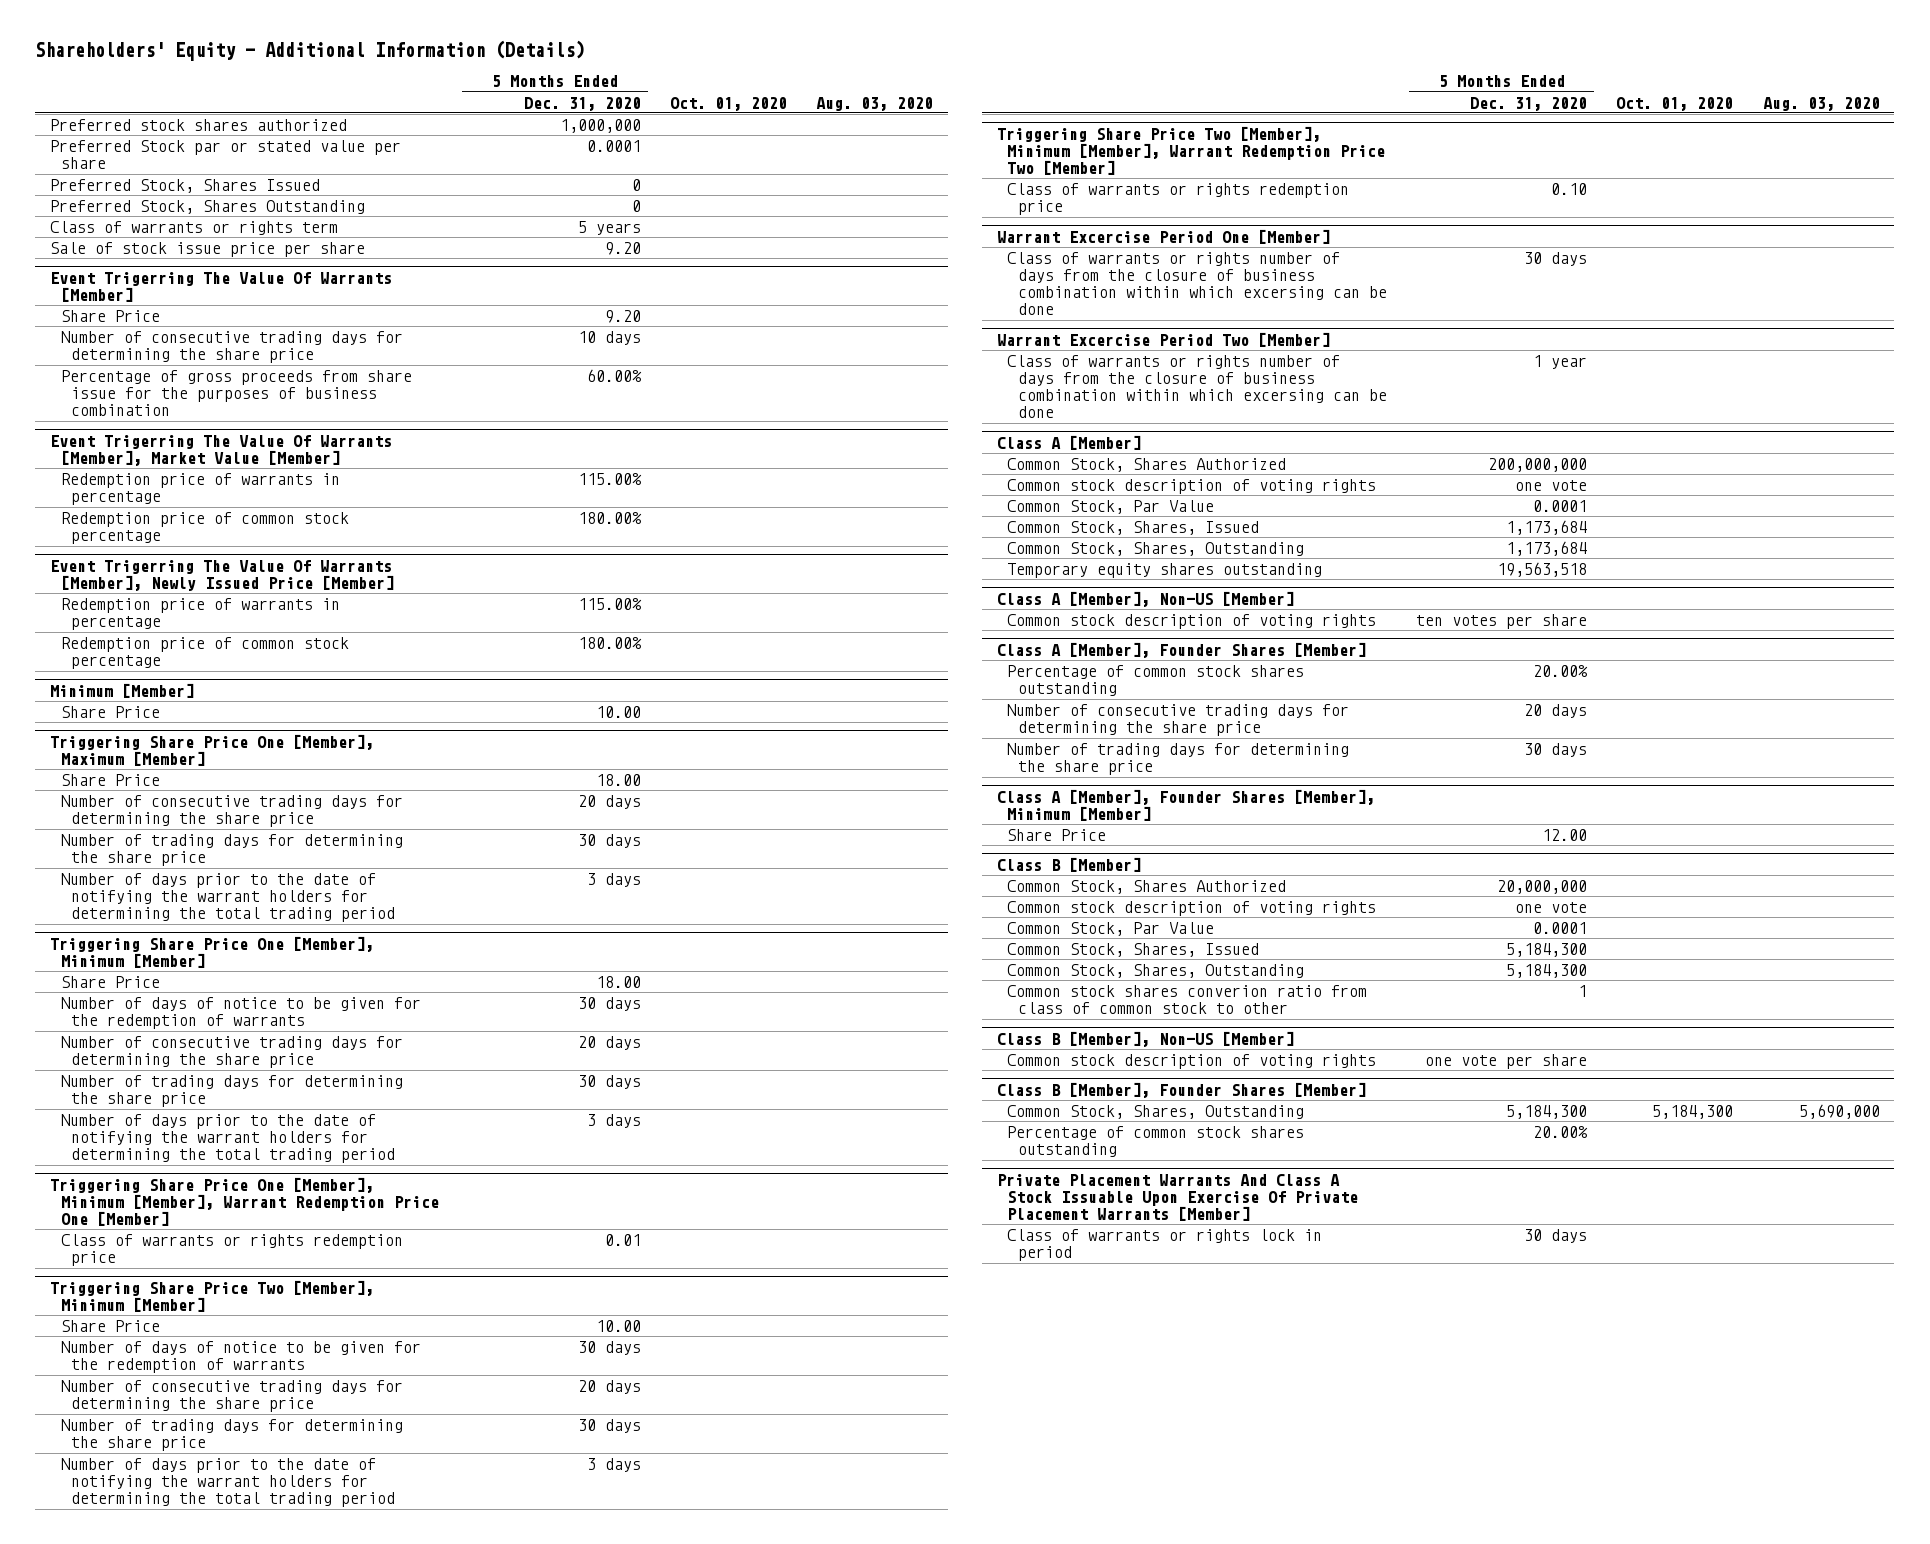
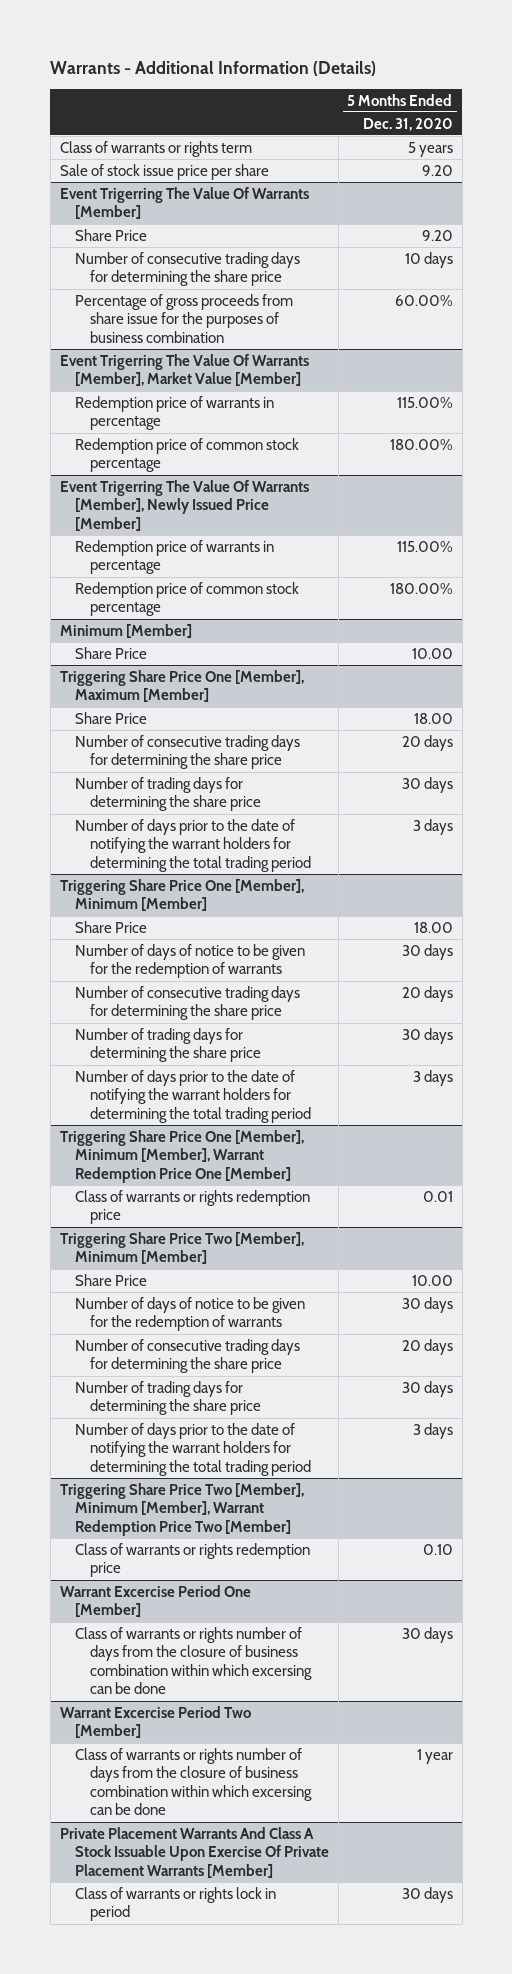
[35,39,586,61] Shareholders' Equity - Additional Information (Details) -> [50,60,377,76] Warrants - Additional Information (Details)
[670,96,788,111] Oct. 01, 2020 -> none
[816,96,934,111] Aug. 03, 2020 -> none
[50,118,348,131] Preferred stock shares authorized -> none
[50,139,402,170] Preferred Stock par or stated value per share -> none
[50,178,321,193] Preferred Stock, Shares Issued -> none
[50,199,366,214] Preferred Stock, Shares Outstanding -> none
[996,434,1141,450] Class A [Member] -> none
[1007,457,1287,472] Common Stock, Shares Authorized -> none
[1007,478,1377,494] Common stock description of voting rights -> none
[1007,499,1215,514] Common Stock, Par Value -> none
[1007,520,1260,535] Common Stock, Shares, Issued -> none
[1007,541,1305,556] Common Stock, Shares, Outstanding -> none
[1007,562,1323,578] Temporary equity shares outstanding -> none
[996,590,1294,607] Class A [Member], Non-US [Member] -> none
[1007,613,1377,629] Common stock description of voting rights -> none
[996,641,1366,658] Class A [Member], Founder Shares [Member] -> none
[1007,664,1305,697] Percentage of common stock shares outstanding -> none
[1007,703,1350,737] Number of consecutive trading days for determining the share price -> none
[1007,742,1350,776] Number of trading days for determining the share price -> none
[996,788,1375,821] Class A [Member], Founder Shares [Member], Minimum [Member] -> none
[1007,828,1107,841] Share Price -> none
[996,856,1141,872] Class B [Member] -> none
[1007,879,1287,894] Common Stock, Shares Authorized -> none
[1007,900,1377,916] Common stock description of voting rights -> none
[1007,921,1215,936] Common Stock, Par Value -> none
[1007,942,1260,957] Common Stock, Shares, Issued -> none
[1007,963,1305,978] Common Stock, Shares, Outstanding -> none
[1007,984,1368,1015] Common stock shares converion ratio from class of common stock to other -> none
[996,1030,1294,1047] Class B [Member], Non-US [Member] -> none
[1007,1053,1377,1069] Common stock description of voting rights -> none
[996,1081,1366,1098] Class B [Member], Founder Shares [Member] -> none
[1007,1104,1305,1119] Common Stock, Shares, Outstanding -> none
[1007,1125,1305,1158] Percentage of common stock shares outstanding -> none

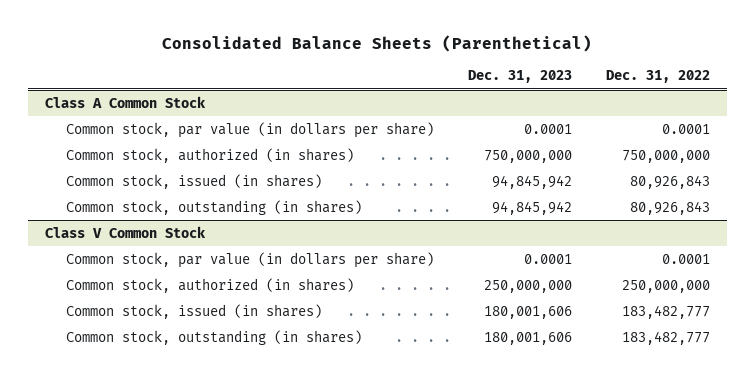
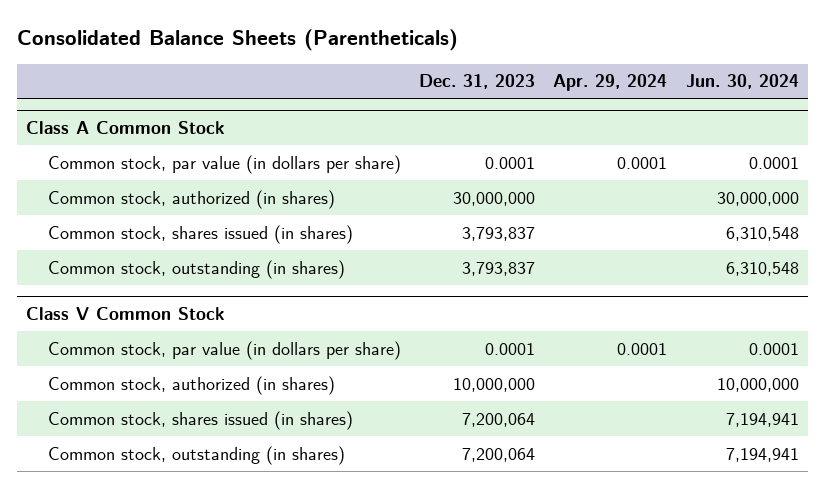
[162,34,593,52] Consolidated Balance Sheets (Parenthetical) -> [17,29,459,52] Consolidated Balance Sheets (Parentheticals)
[606,70,711,84] Dec. 31, 2022 -> none
none -> [553,74,668,92] Apr. 29, 2024
none -> [685,74,799,90] Jun. 30, 2024
[483,149,572,163] 750,000,000 -> [453,191,536,206] 30,000,000
[65,173,322,189] Common stock, issued (in shares) -> [47,224,353,244] Common stock, shares issued (in shares)
[491,174,572,189] 94,845,942 -> [462,226,536,241] 3,793,837
[491,200,572,215] 94,845,942 -> [462,261,536,276] 3,793,837
[483,279,572,293] 250,000,000 -> [453,377,536,392] 10,000,000
[65,303,322,319] Common stock, issued (in shares) -> [47,410,353,430] Common stock, shares issued (in shares)
[483,305,572,319] 180,001,606 -> [462,412,536,427] 7,200,064
[483,331,572,345] 180,001,606 -> [462,447,536,462] 7,200,064

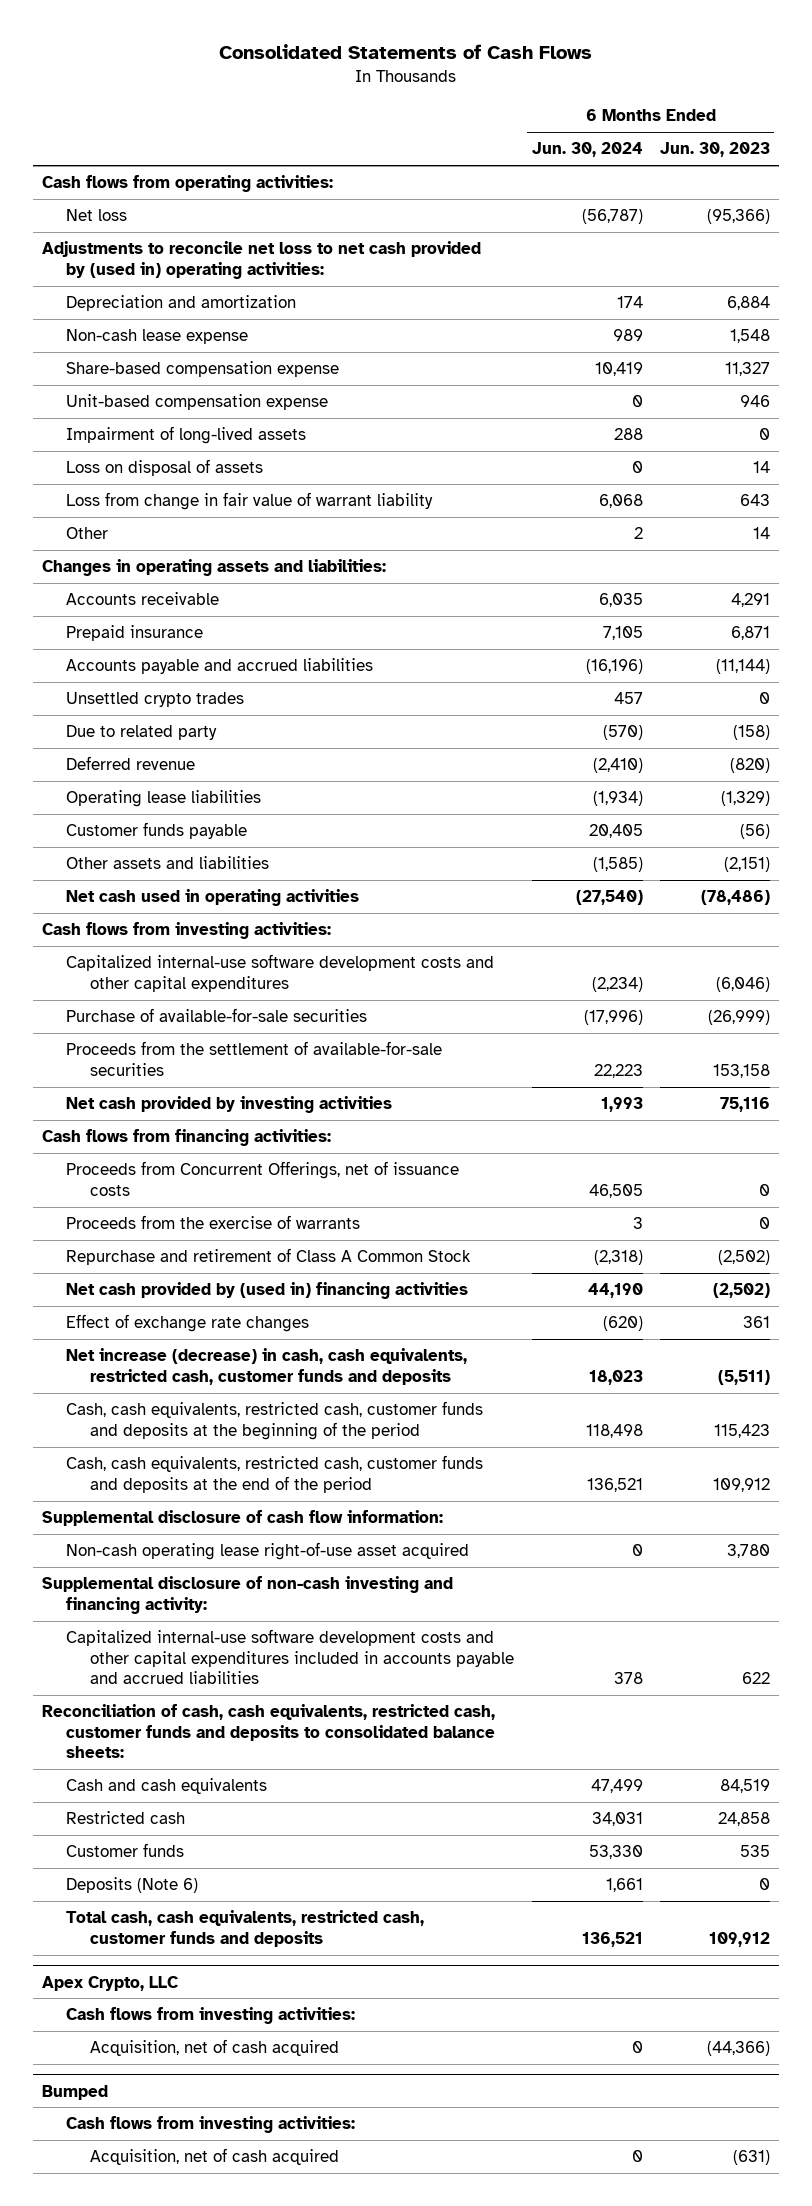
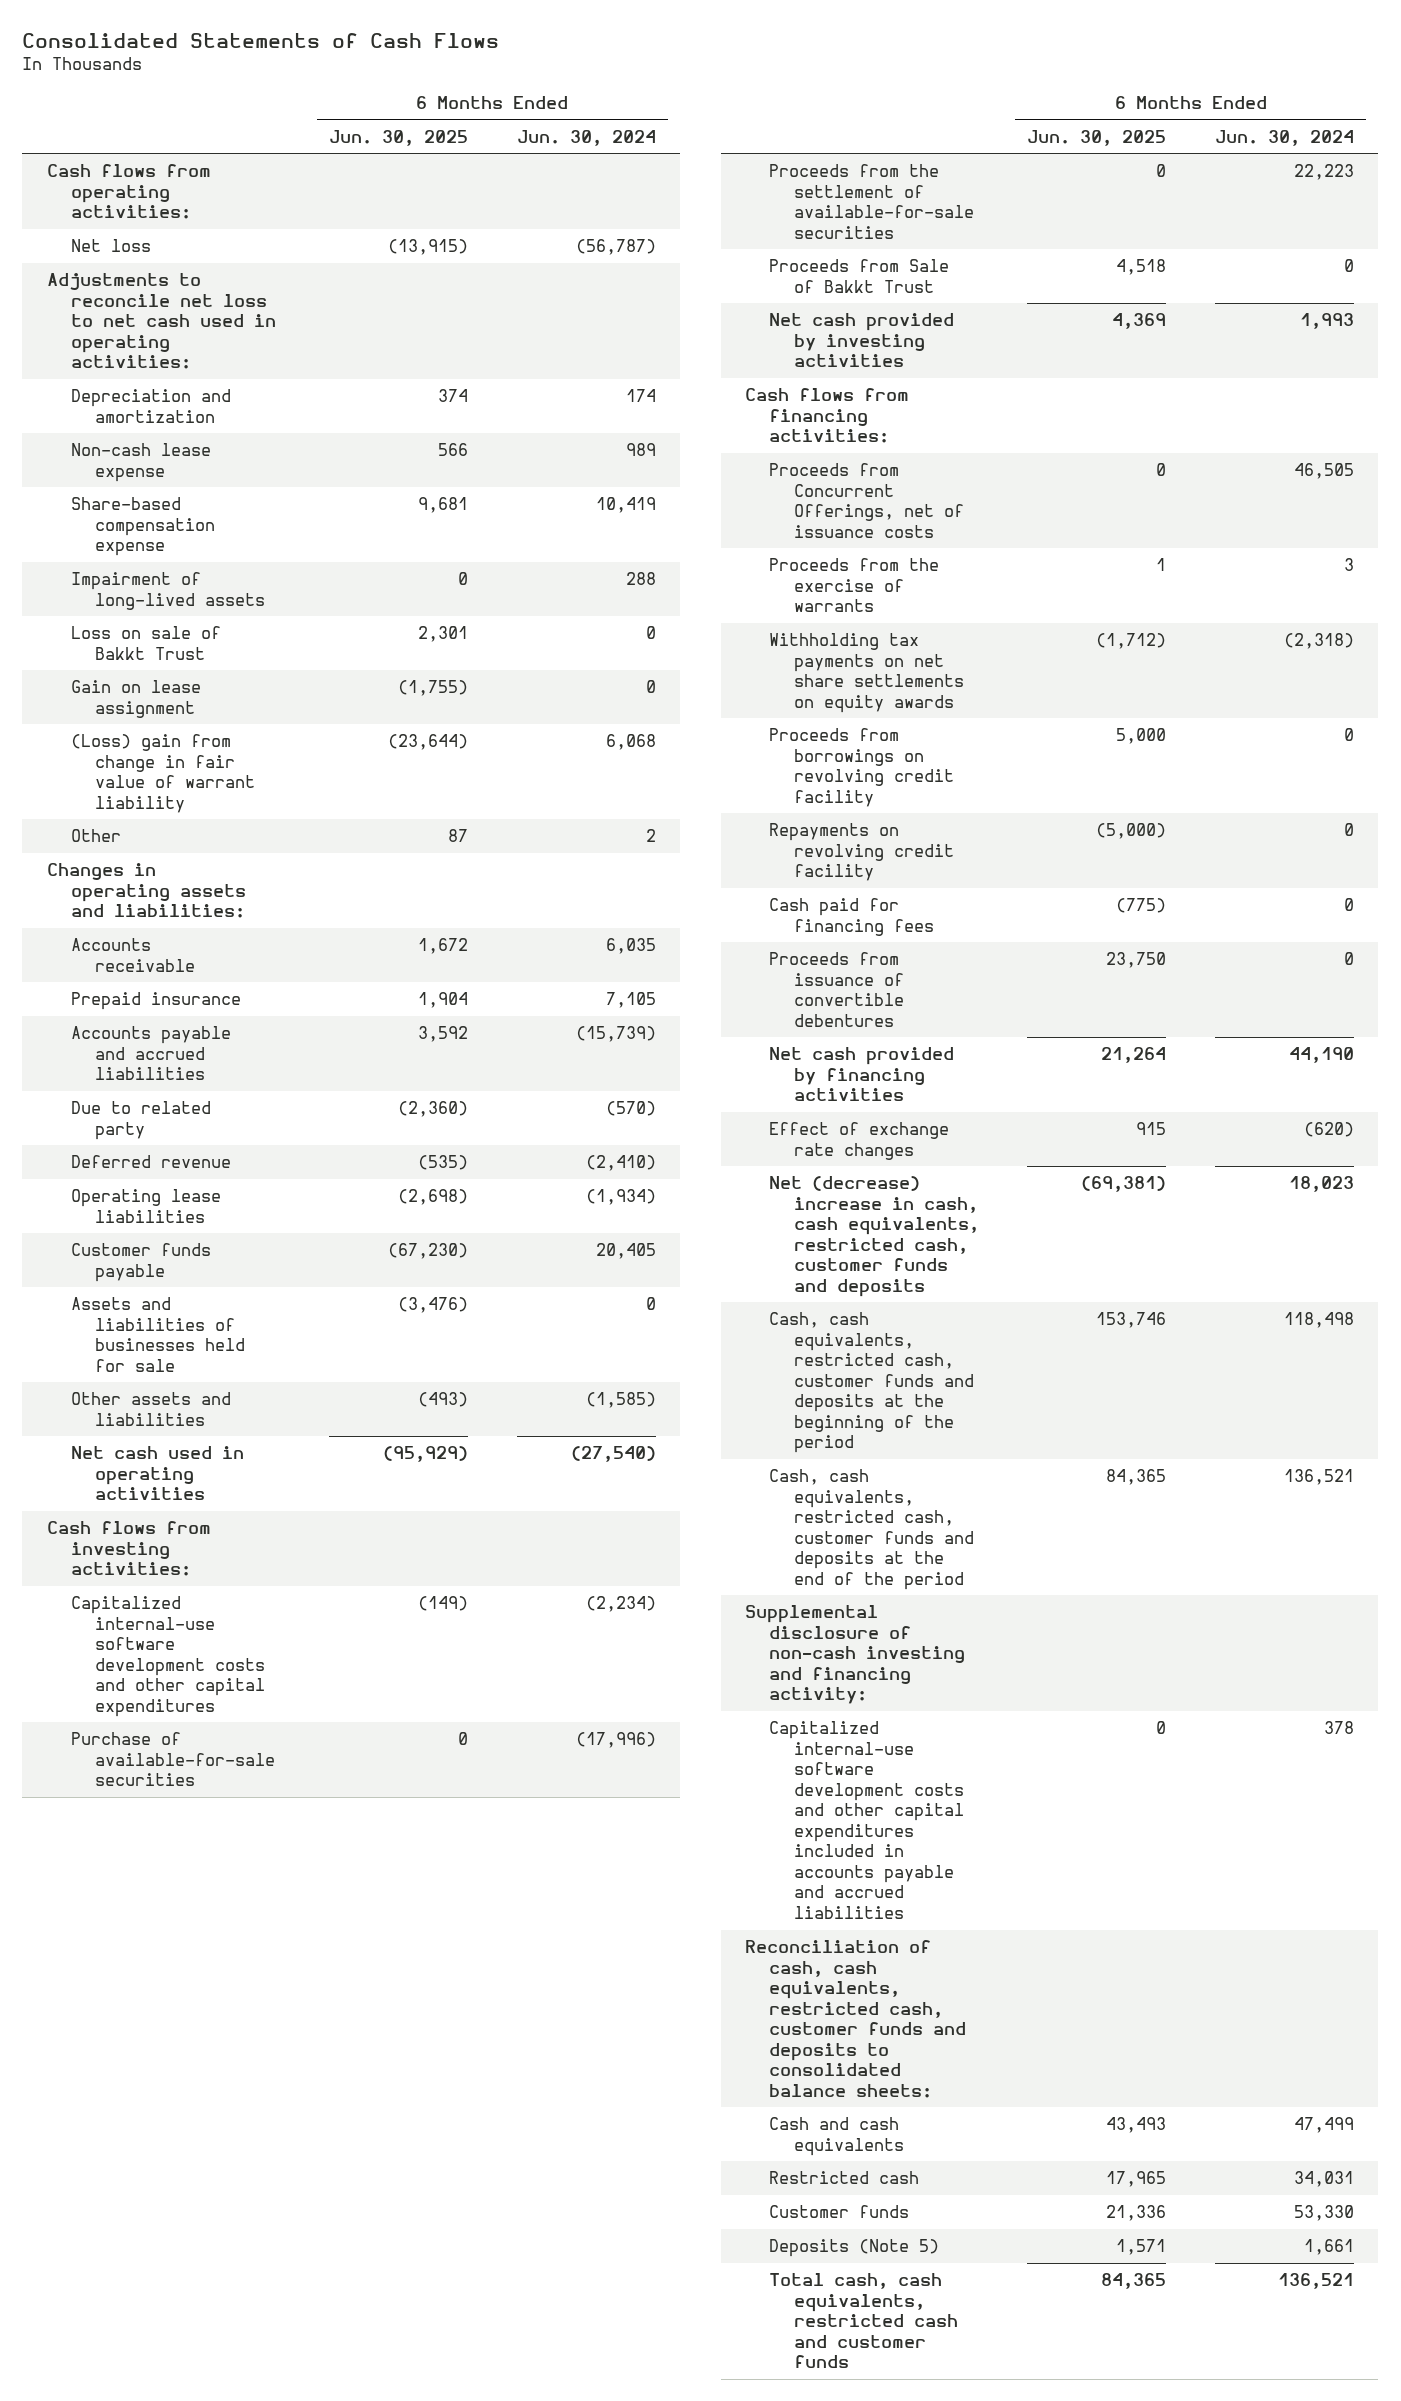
[660,142,771,158] Jun. 30, 2023 -> none
none -> [328,129,468,146] Jun. 30, 2025
[41,241,481,279] Adjustments to reconcile net loss to net cash provided by (used in) operating activities: -> [46,273,276,370] Adjustments to reconcile net loss to net cash used in operating activities:
[65,394,328,411] Unit-based compensation expense -> none
[65,459,263,477] Loss on disposal of assets -> [70,626,221,660] Loss on sale of Bakkt Trust
none -> [70,680,201,718] Gain on lease assignment
[65,492,433,511] Loss from change in fair value of warrant liability -> [70,734,256,813] (Loss) gain from change in fair value of warrant liability
[65,692,244,708] Unsettled crypto trades -> none
[585,659,643,675] (16,196) -> [575,1026,656,1043] (15,739)
none -> [70,1297,246,1372] Assets and liabilities of businesses held for sale
none -> [769,259,950,293] Proceeds from Sale of Bakkt Trust
[65,1248,471,1266] Repurchase and retirement of Class A Common Stock -> [769,633,964,713] Withholding tax payments on net share settlements on equity awards
none -> [769,728,954,807] Proceeds from borrowings on revolving credit facility
none -> [769,823,954,882] Repayments on revolving credit facility
none -> [769,898,934,936] Cash paid for financing fees
none -> [769,952,904,1027] Proceeds from issuance of convertible debentures
[65,1282,468,1300] Net cash provided by (used in) financing activities -> [769,1047,955,1102] Net cash provided by financing activities
[65,1348,467,1385] Net increase (decrease) in cash, cash equivalents, restricted cash, customer funds and deposits -> [769,1176,979,1297] Net (decrease) increase in cash, cash equivalents, restricted cash, customer funds and deposits
[41,1510,443,1527] Supplemental disclosure of cash flow information: -> none
[65,1542,469,1561] Non-cash operating lease right-of-use asset acquired -> none
[41,1975,179,1991] Apex Crypto, LLC -> none
[65,2007,355,2025] Cash flows from investing activities: -> none
[89,2039,339,2057] Acquisition, net of cash acquired -> none
[41,2084,108,2100] Bumped -> none
[65,2116,355,2134] Cash flows from investing activities: -> none
[89,2148,339,2166] Acquisition, net of cash acquired -> none
[65,1877,198,1894] Deposits (Note 6) -> [769,2239,940,2258] Deposits (Note 5)
[65,1910,424,1947] Total cash, cash equivalents, restricted cash, customer funds and deposits -> [769,2273,958,2369] Total cash, cash equivalents, restricted cash and customer funds

